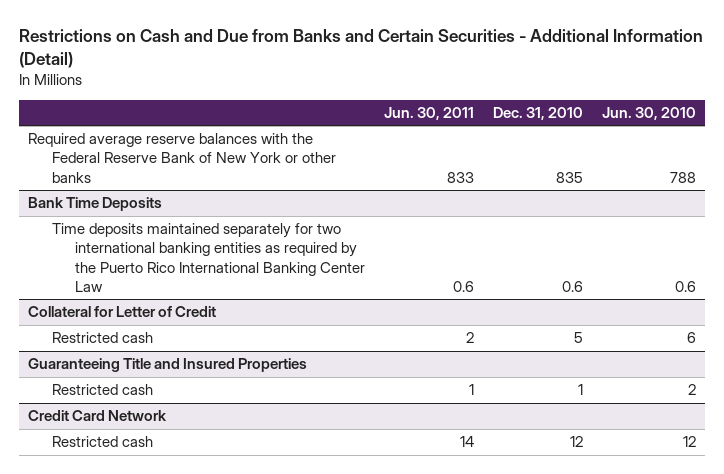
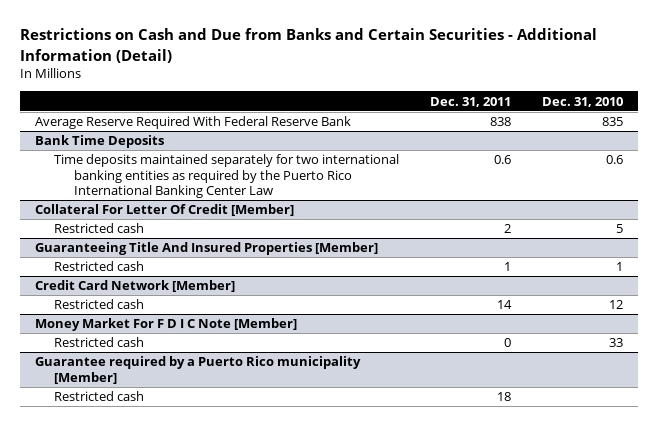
[383,107,474,121] Jun. 30, 2011 -> none
[601,107,696,121] Jun. 30, 2010 -> none
none -> [430,96,512,107] Dec. 31, 2011
[28,133,336,183] Required average reserve balances with the Federal Reserve Bank of New York or other banks -> [35,116,352,130] Average Reserve Required With Federal Reserve Bank
[28,306,217,318] Collateral for Letter of Credit -> [35,204,295,217] Collateral For Letter Of Credit [Member]
[28,358,308,373] Guaranteeing Title and Insured Properties -> [35,242,379,256] Guaranteeing Title And Insured Properties [Member]
[28,410,168,422] Credit Card Network -> [35,280,236,293] Credit Card Network [Member]
none -> [35,318,298,332] Money Market For F D I C Note [Member]
none -> [54,337,145,348] Restricted cash
none -> [35,356,362,384] Guarantee required by a Puerto Rico municipality [Member]
none -> [54,391,145,402] Restricted cash

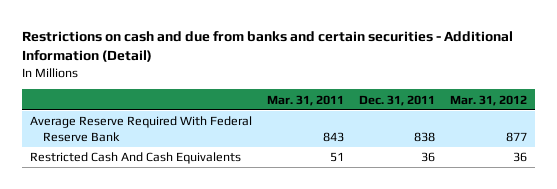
[19,28,597,63] Restrictions on Cash and Due from Banks and Certain Securities - Additional Information (Detail) -> [22,31,514,63] Restrictions on cash and due from banks and certain securities - Additional Information (Detail)
[541,96,623,107] Dec. 31, 2010 -> none
none -> [266,94,344,106] Mar. 31, 2011
none -> [450,94,528,106] Mar. 31, 2012
[35,135,165,149] Bank Time Deposits -> none
[54,154,400,198] Time deposits maintained separately for two international banking entities as required by the Puerto Rico International Banking Center Law -> none
[35,204,295,217] Collateral For Letter Of Credit [Member] -> none
[35,242,379,256] Guaranteeing Title And Insured Properties [Member] -> none
[54,261,145,272] Restricted cash -> none
[35,280,236,293] Credit Card Network [Member] -> none
[54,299,145,310] Restricted cash -> none
[35,318,298,332] Money Market For F D I C Note [Member] -> none
[54,337,145,348] Restricted cash -> none
[35,356,362,384] Guarantee required by a Puerto Rico municipality [Member] -> none
[54,391,145,402] Restricted cash -> none
[54,223,145,234] Restricted cash -> [29,152,241,165] Restricted Cash And Cash Equivalents
[504,224,512,234] 2 -> [421,152,436,163] 36

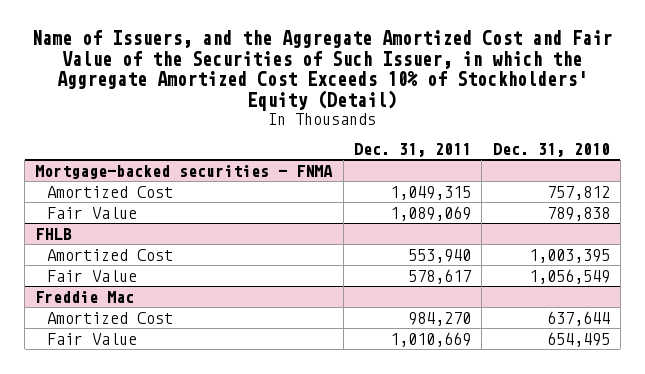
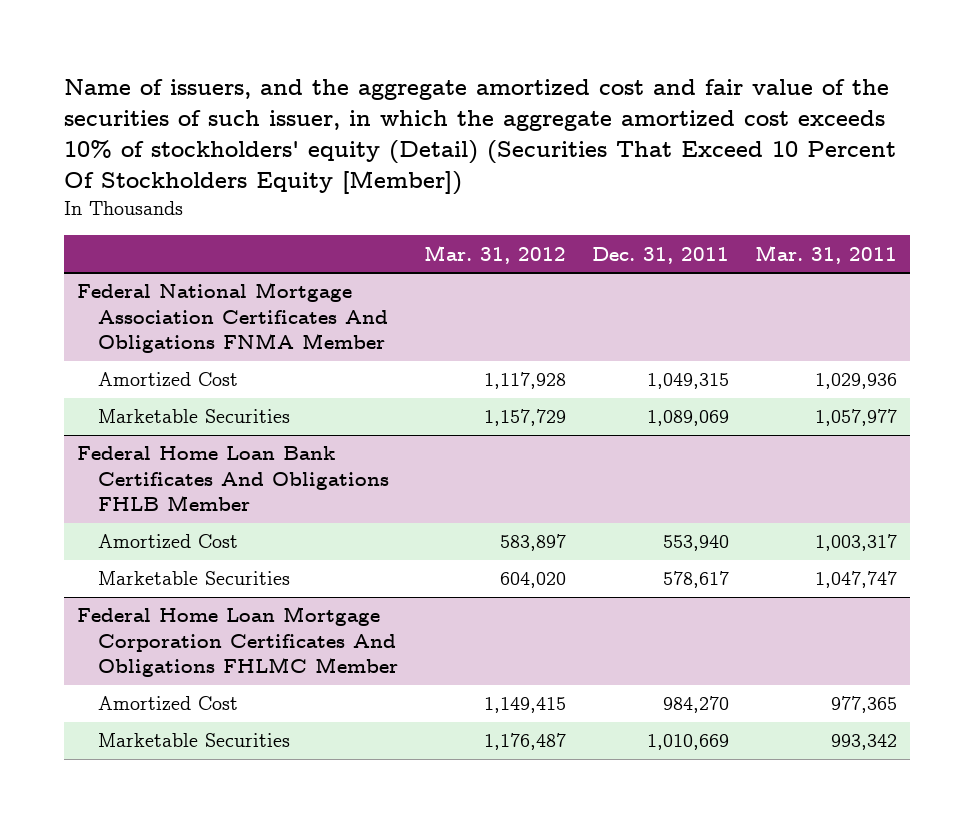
[32,30,613,112] Name of Issuers, and the Aggregate Amortized Cost and Fair Value of the Securities of Such Issuer, in which the Aggregate Amortized Cost Exceeds 10% of Stockholders' Equity (Detail) -> [63,79,896,196] Name of issuers, and the aggregate amortized cost and fair value of the securities of such issuer, in which the aggregate amortized cost exceeds 10% of stockholders' equity (Detail) (Securities That Exceed 10 Percent Of Stockholders Equity [Member])
[492,142,610,157] Dec. 31, 2010 -> none
none -> [424,244,567,264] Mar. 31, 2012
none -> [755,244,898,264] Mar. 31, 2011
[35,164,334,179] Mortgage-backed securities - FNMA -> none
none -> [76,282,389,354] Federal National Mortgage Association Certificates And Obligations FNMA Member
[35,227,73,240] FHLB -> none
[47,206,138,219] Fair Value -> [98,409,291,424] Marketable Securities
none -> [76,446,390,512] Federal Home Loan Bank Certificates And Obligations FHLB Member
[35,290,135,303] Freddie Mac -> none
[47,269,138,282] Fair Value -> [98,571,291,586] Marketable Securities
none -> [76,606,399,678] Federal Home Loan Mortgage Corporation Certificates And Obligations FHLMC Member
[47,332,138,345] Fair Value -> [98,733,291,748] Marketable Securities

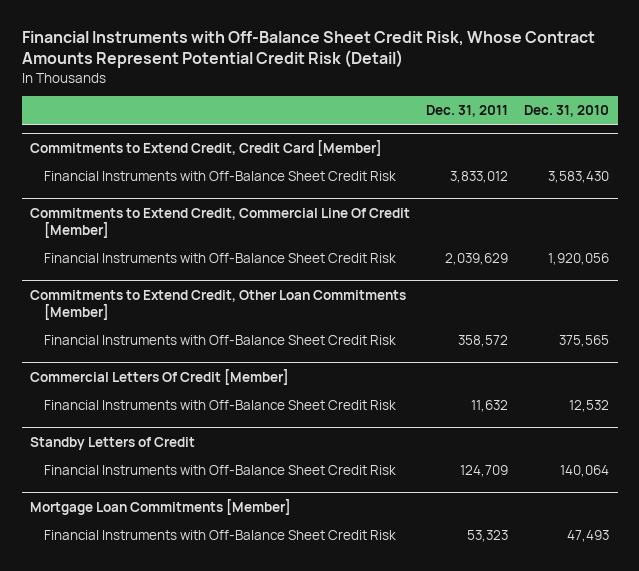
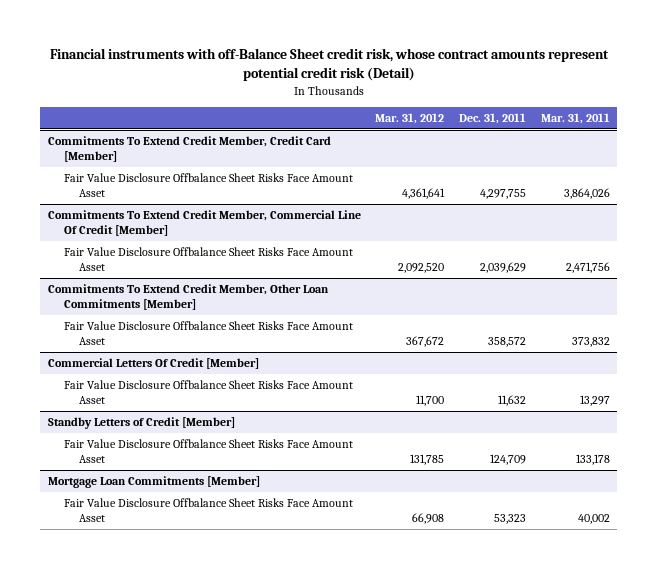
[21,30,595,69] Financial Instruments with Off-Balance Sheet Credit Risk, Whose Contract Amounts Represent Potential Credit Risk (Detail) -> [49,48,609,82] Financial instruments with off-Balance Sheet credit risk, whose contract amounts represent potential credit risk (Detail)
[524,105,610,118] Dec. 31, 2010 -> none
none -> [375,113,445,125] Mar. 31, 2012
none -> [540,113,610,125] Mar. 31, 2011
[44,170,397,181] Financial Instruments with Off-Balance Sheet Credit Risk -> none
[29,139,382,156] Commitments to Extend Credit, Credit Card [Member] -> [47,136,331,163] Commitments To Extend Credit Member, Credit Card [Member]
none -> [63,173,353,198] Fair Value Disclosure Offbalance Sheet Risks Face Amount Asset
[29,207,410,239] Commitments to Extend Credit, Commercial Line Of Credit [Member] -> [47,210,361,237] Commitments To Extend Credit Member, Commercial Line Of Credit [Member]
[44,252,397,263] Financial Instruments with Off-Balance Sheet Credit Risk -> [63,247,353,272] Fair Value Disclosure Offbalance Sheet Risks Face Amount Asset
[29,289,406,321] Commitments to Extend Credit, Other Loan Commitments [Member] -> [47,284,329,311] Commitments To Extend Credit Member, Other Loan Commitments [Member]
[44,334,397,345] Financial Instruments with Off-Balance Sheet Credit Risk -> [63,321,353,346] Fair Value Disclosure Offbalance Sheet Risks Face Amount Asset
[44,399,397,410] Financial Instruments with Off-Balance Sheet Credit Risk -> [63,380,353,405] Fair Value Disclosure Offbalance Sheet Risks Face Amount Asset
[29,436,195,450] Standby Letters of Credit -> [47,417,235,430] Standby Letters of Credit [Member]
[44,464,397,475] Financial Instruments with Off-Balance Sheet Credit Risk -> [63,439,353,464] Fair Value Disclosure Offbalance Sheet Risks Face Amount Asset
[44,529,397,540] Financial Instruments with Off-Balance Sheet Credit Risk -> [63,498,353,523] Fair Value Disclosure Offbalance Sheet Risks Face Amount Asset

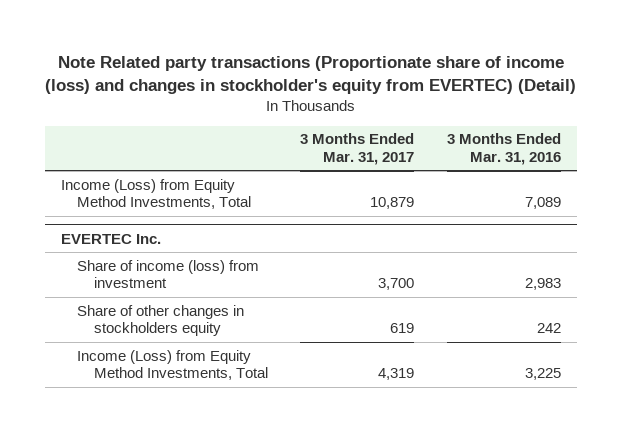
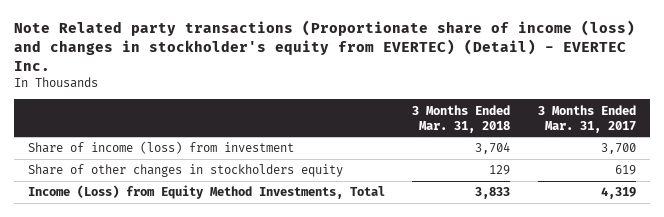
[44,55,576,94] Note Related party transactions (Proportionate share of income (loss) and changes in stockholder's equity from EVERTEC) (Detail) -> [13,19,635,71] Note Related party transactions (Proportionate share of income (loss) and changes in stockholder's equity from EVERTEC) (Detail) - EVERTEC Inc.
[446,133,561,165] 3 Months Ended Mar. 31, 2016 -> none
none -> [412,104,511,133] 3 Months Ended Mar. 31, 2018
[61,178,252,210] Income (Loss) from Equity Method Investments, Total -> none
[61,233,162,244] EVERTEC Inc. -> none

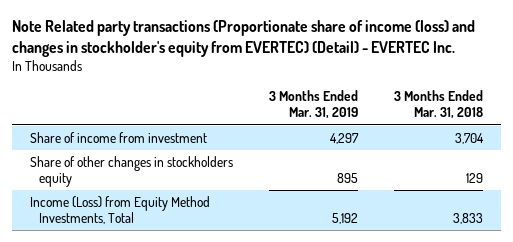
[537,104,636,133] 3 Months Ended Mar. 31, 2017 -> none
none -> [268,90,358,120] 3 Months Ended Mar. 31, 2019
[27,141,294,155] Share of income (loss) from investment -> [29,131,207,143] Share of income from investment

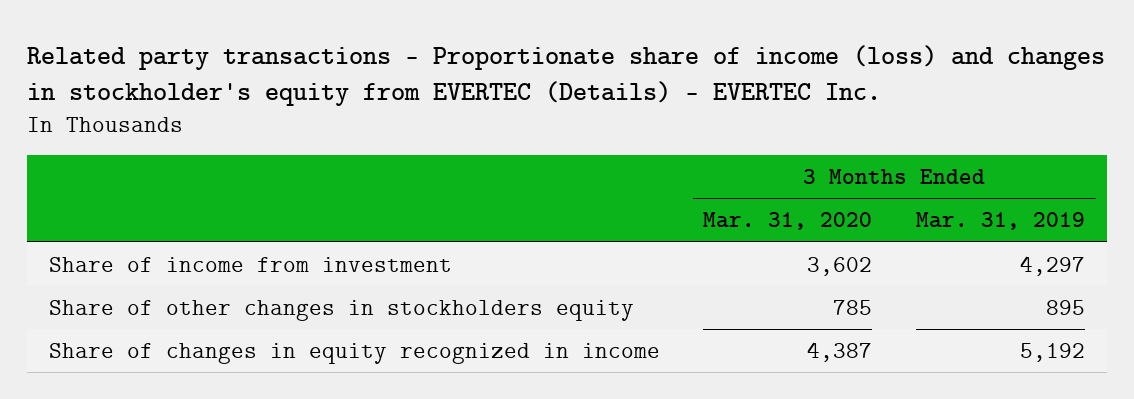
[11,20,475,58] Note Related party transactions (Proportionate share of income (loss) and changes in stockholder's equity from EVERTEC) (Detail) - EVERTEC Inc. -> [27,44,1106,107] Related party transactions - Proportionate share of income (loss) and changes in stockholder's equity from EVERTEC (Details) - EVERTEC Inc.
[393,90,483,120] 3 Months Ended Mar. 31, 2018 -> none
none -> [703,212,873,231] Mar. 31, 2020
[29,195,210,225] Income (Loss) from Equity Method Investments, Total -> [48,342,660,364] Share of changes in equity recognized in income

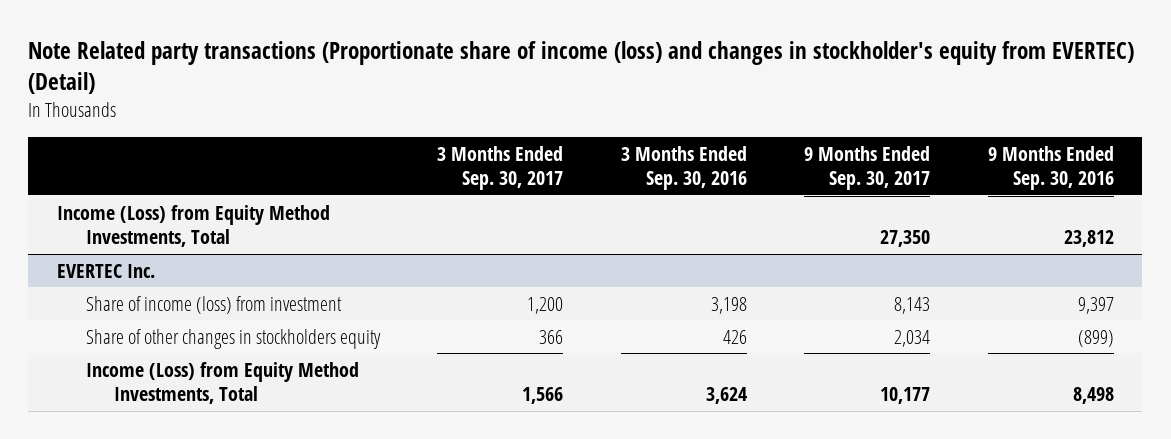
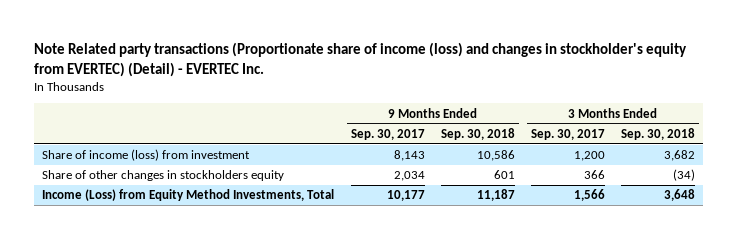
[28,41,1135,95] Note Related party transactions (Proportionate share of income (loss) and changes in stockholder's equity from EVERTEC) (Detail) -> [34,41,688,77] Note Related party transactions (Proportionate share of income (loss) and changes in stockholder's equity from EVERTEC) (Detail) - EVERTEC Inc.
[620,145,747,191] 3 Months Ended Sep. 30, 2016 -> none
[987,145,1114,191] 9 Months Ended Sep. 30, 2016 -> none
none -> [440,127,515,140] Sep. 30, 2018
none -> [621,127,696,140] Sep. 30, 2018
[57,204,331,248] Income (Loss) from Equity Method Investments, Total -> none
[57,263,156,278] EVERTEC Inc. -> none

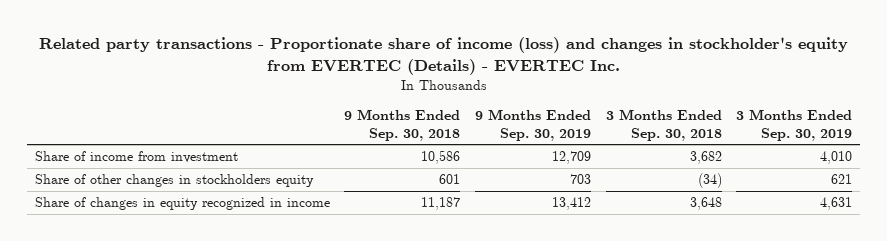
[34,41,688,77] Note Related party transactions (Proportionate share of income (loss) and changes in stockholder's equity from EVERTEC) (Detail) - EVERTEC Inc. -> [38,37,848,75] Related party transactions - Proportionate share of income (loss) and changes in stockholder's equity from EVERTEC (Details) - EVERTEC Inc.
[350,128,425,140] Sep. 30, 2017 -> none
[530,128,605,140] Sep. 30, 2017 -> none
none -> [475,109,592,141] 9 Months Ended Sep. 30, 2019
none -> [736,109,853,141] 3 Months Ended Sep. 30, 2019
[42,149,251,162] Share of income (loss) from investment -> [34,151,238,164] Share of income from investment
[42,189,335,202] Income (Loss) from Equity Method Investments, Total -> [34,197,330,211] Share of changes in equity recognized in income

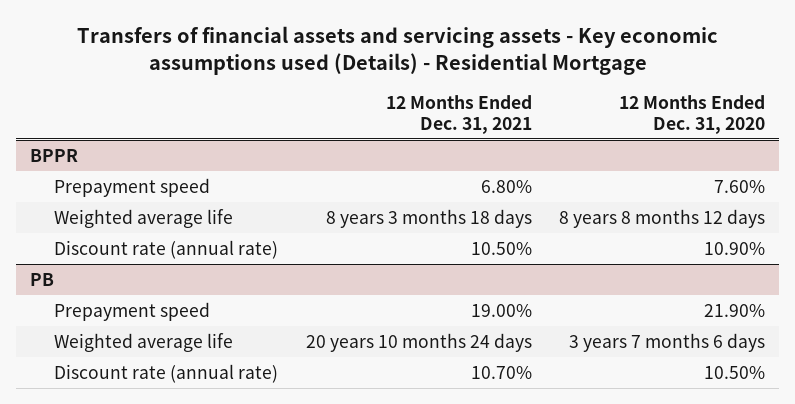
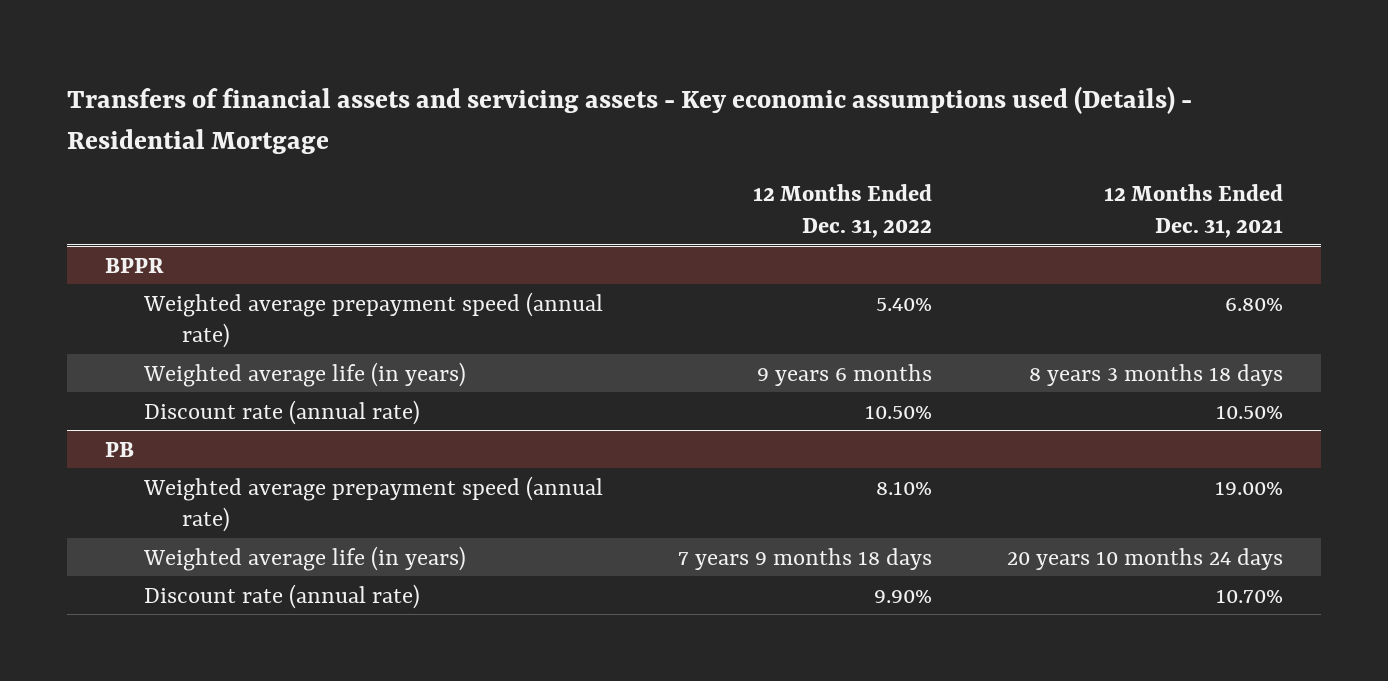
[619,95,766,134] 12 Months Ended Dec. 31, 2020 -> none
none -> [752,184,932,238] 12 Months Ended Dec. 31, 2022
[54,177,211,197] Prepayment speed -> [142,291,603,349] Weighted average prepayment speed (annual rate)
[54,208,234,228] Weighted average life -> [142,361,466,387] Weighted average life (in years)
[54,301,211,321] Prepayment speed -> [142,475,603,533] Weighted average prepayment speed (annual rate)
[54,332,234,352] Weighted average life -> [142,545,466,571] Weighted average life (in years)

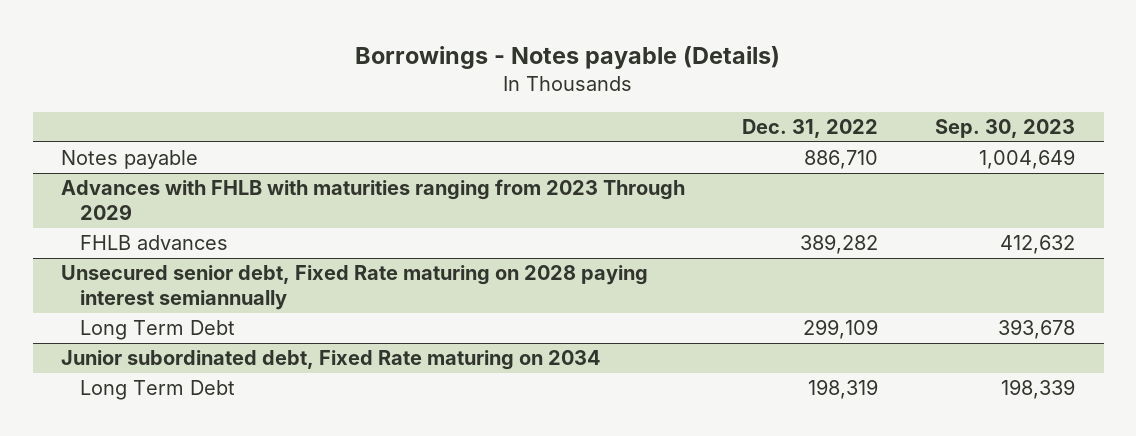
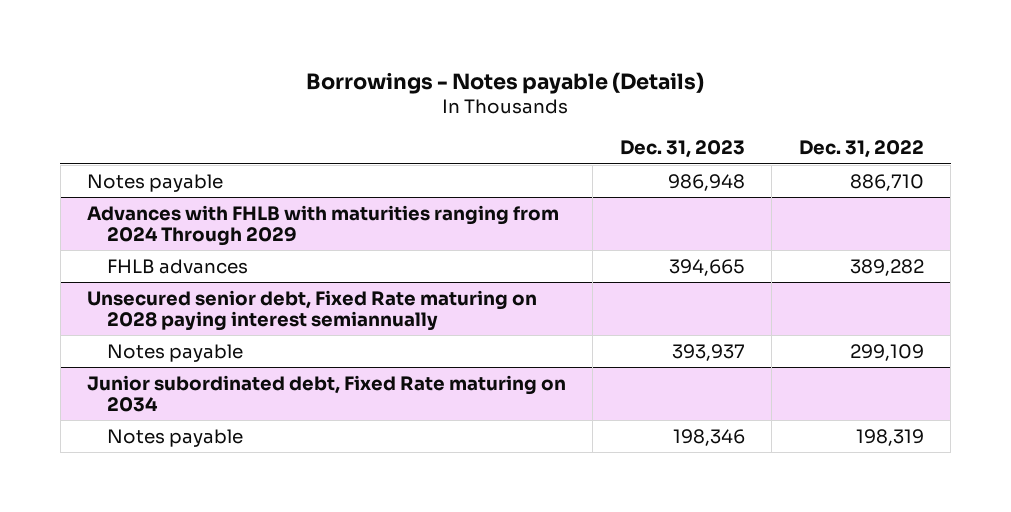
[935,119,1076,139] Sep. 30, 2023 -> none
none -> [619,140,745,159] Dec. 31, 2023
[61,179,686,221] Advances with FHLB with maturities ranging from 2023 Through 2029 -> [86,204,559,247] Advances with FHLB with maturities ranging from 2024 Through 2029
[80,320,236,341] Long Term Debt -> [106,343,243,362] Notes payable
[80,380,236,401] Long Term Debt -> [106,428,243,447] Notes payable

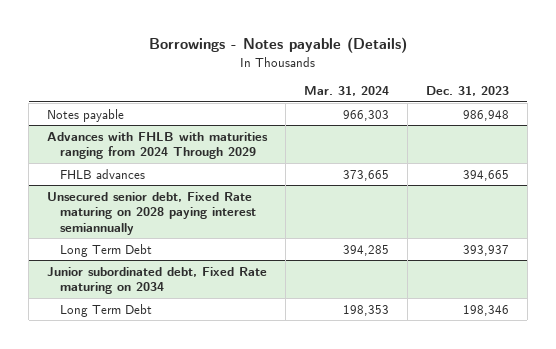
[798,140,924,159] Dec. 31, 2022 -> none
none -> [303,86,389,97] Mar. 31, 2024
[106,343,243,362] Notes payable -> [59,243,152,257] Long Term Debt
[106,428,243,447] Notes payable -> [59,303,152,317] Long Term Debt

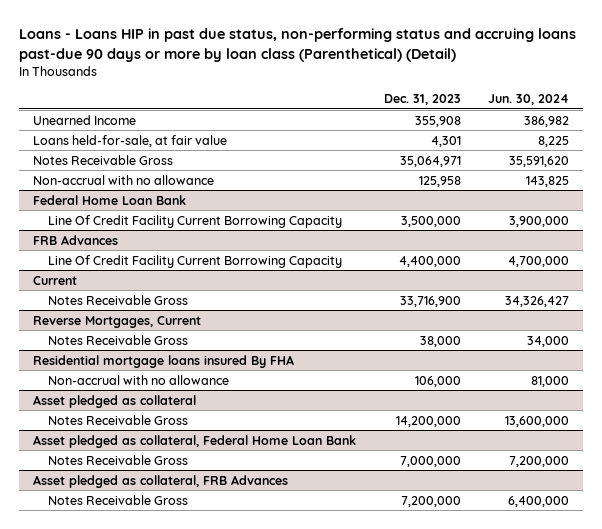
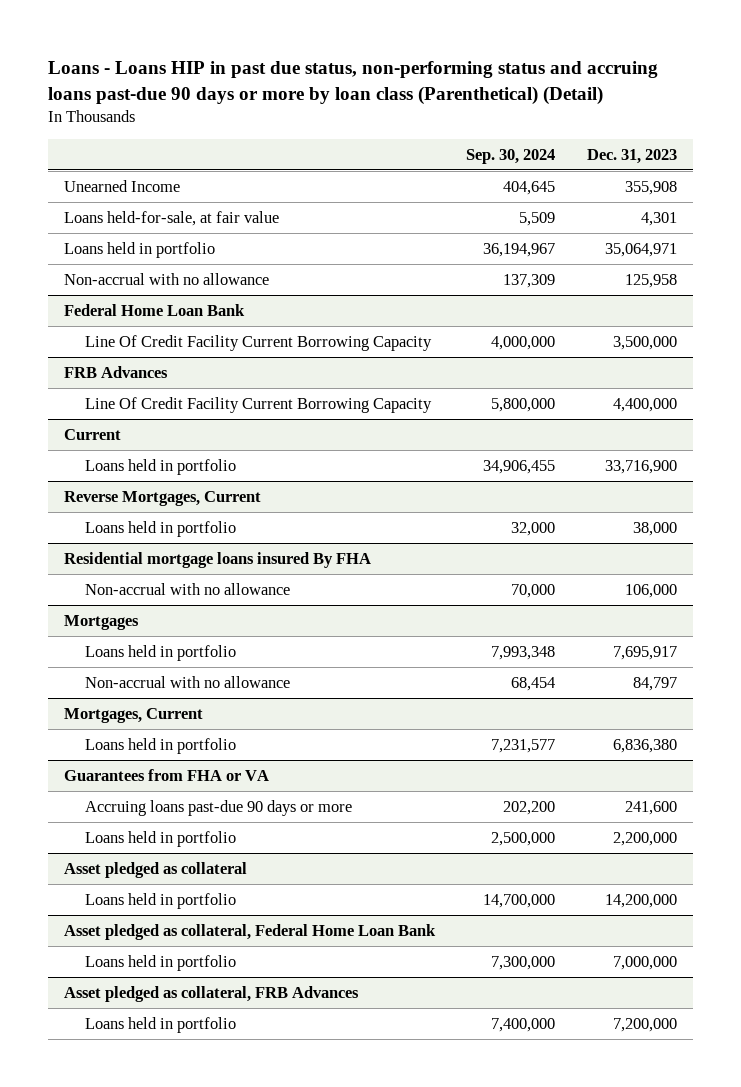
[488,94,570,106] Jun. 30, 2024 -> none
none -> [466,148,556,164] Sep. 30, 2024
[33,154,174,165] Notes Receivable Gross -> [63,241,215,258] Loans held in portfolio
[48,294,189,305] Notes Receivable Gross -> [84,458,236,475] Loans held in portfolio
[48,334,189,345] Notes Receivable Gross -> [84,520,236,537] Loans held in portfolio
none -> [63,614,139,630] Mortgages
none -> [84,644,236,661] Loans held in portfolio
none -> [84,675,290,688] Non-accrual with no allowance
none -> [63,707,203,723] Mortgages, Current
none -> [84,737,236,754] Loans held in portfolio
none -> [63,768,269,781] Guarantees from FHA or VA
none -> [84,799,352,816] Accruing loans past-due 90 days or more
none -> [84,830,236,847] Loans held in portfolio
[48,414,189,425] Notes Receivable Gross -> [84,892,236,909] Loans held in portfolio
[48,454,189,465] Notes Receivable Gross -> [84,954,236,971] Loans held in portfolio
[48,494,189,505] Notes Receivable Gross -> [84,1016,236,1033] Loans held in portfolio

